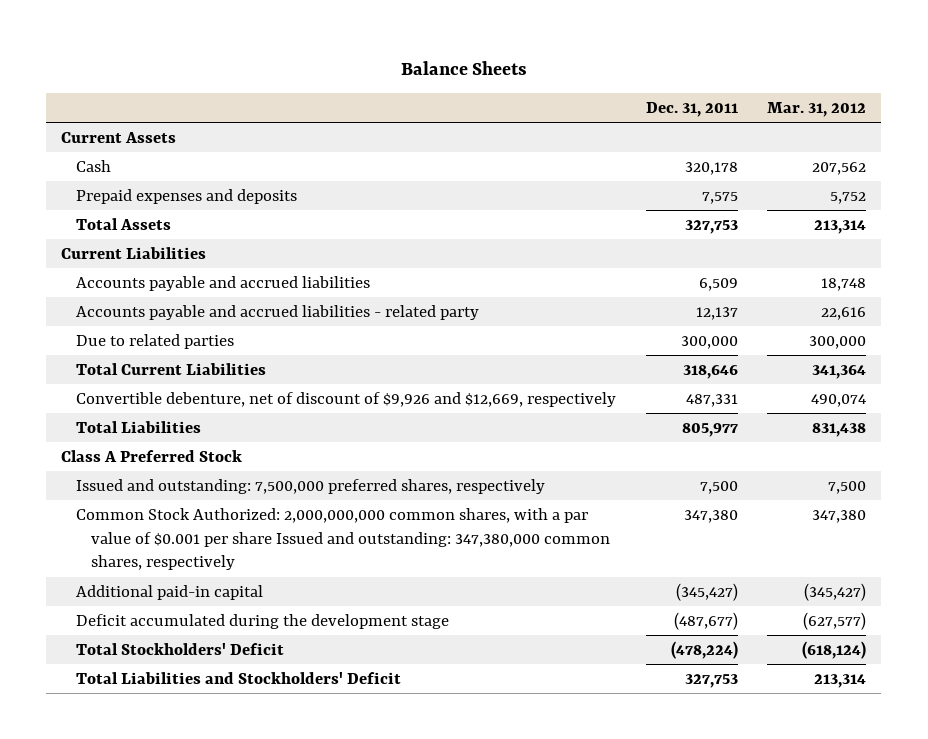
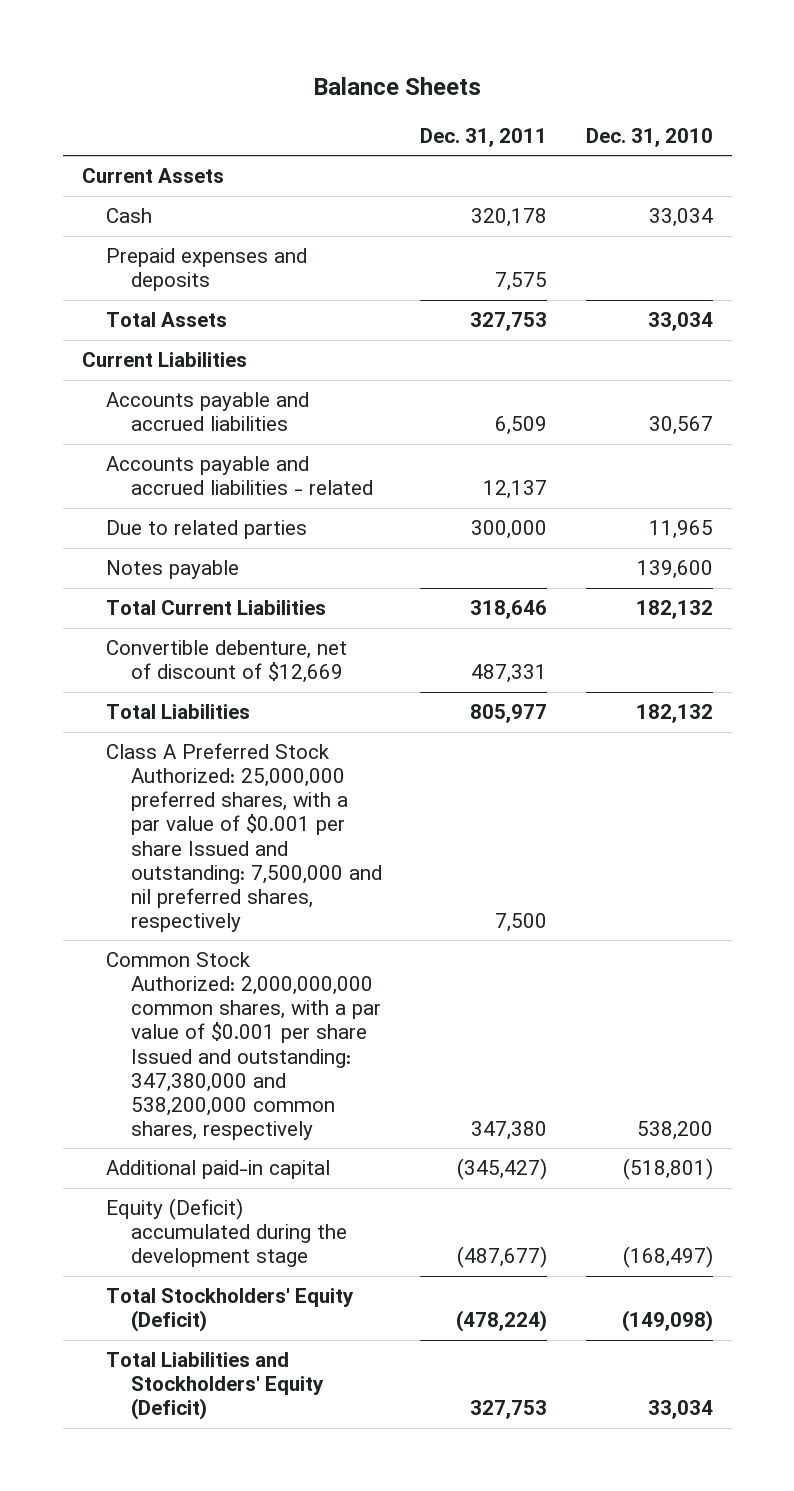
[767,102,867,118] Mar. 31, 2012 -> none
none -> [585,127,713,147] Dec. 31, 2010
[75,304,479,320] Accounts payable and accrued liabilities - related party -> [106,456,373,496] Accounts payable and accrued liabilities - related
none -> [106,560,240,580] Notes payable
[75,391,616,407] Convertible debenture, net of discount of $9,926 and $12,669, respectively -> [106,640,348,684] Convertible debenture, net of discount of $12,669
[61,449,243,462] Class A Preferred Stock -> none
[75,478,545,494] Issued and outstanding: 7,500,000 preferred shares, respectively -> none
none -> [106,743,382,932] Class A Preferred Stock Authorized: 25,000,000 preferred shares, with a par value of $0.001 per share Issued and outstanding: 7,500,000 and nil preferred shares, respectively
[75,507,610,571] Common Stock Authorized: 2,000,000,000 common shares, with a par value of $0.001 per share Issued and outstanding: 347,380,000 common shares, respectively -> [106,952,381,1140] Common Stock Authorized: 2,000,000,000 common shares, with a par value of $0.001 per share Issued and outstanding: 347,380,000 and 538,200,000 common shares, respectively
[75,613,449,629] Deficit accumulated during the development stage -> [106,1198,347,1268] Equity (Deficit) accumulated during the development stage
[75,642,284,655] Total Stockholders' Deficit -> [106,1288,355,1333] Total Stockholders' Equity (Deficit)
[75,671,401,684] Total Liabilities and Stockholders' Deficit -> [106,1352,324,1421] Total Liabilities and Stockholders' Equity (Deficit)

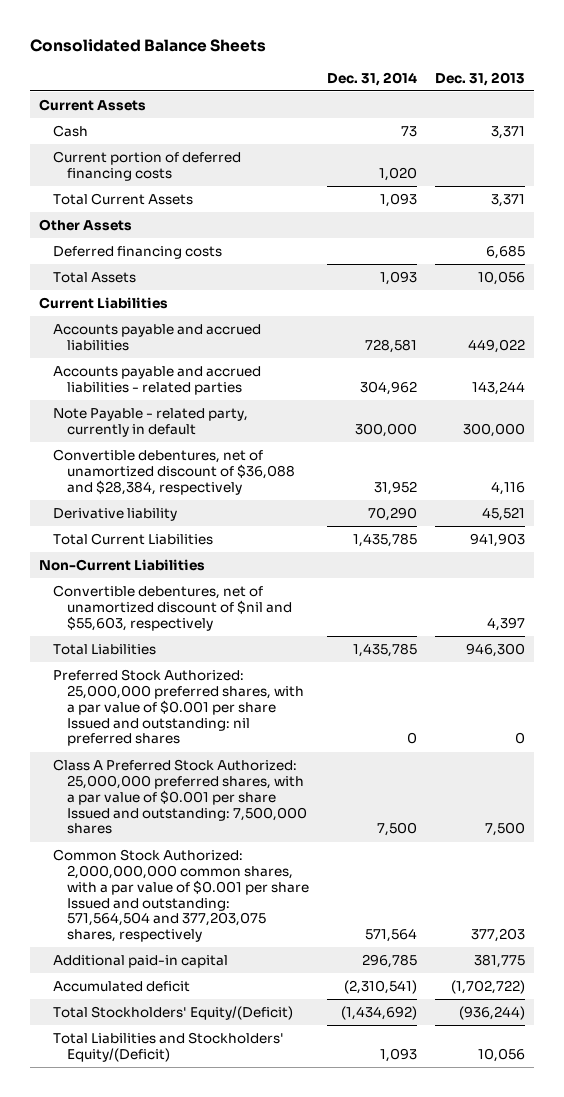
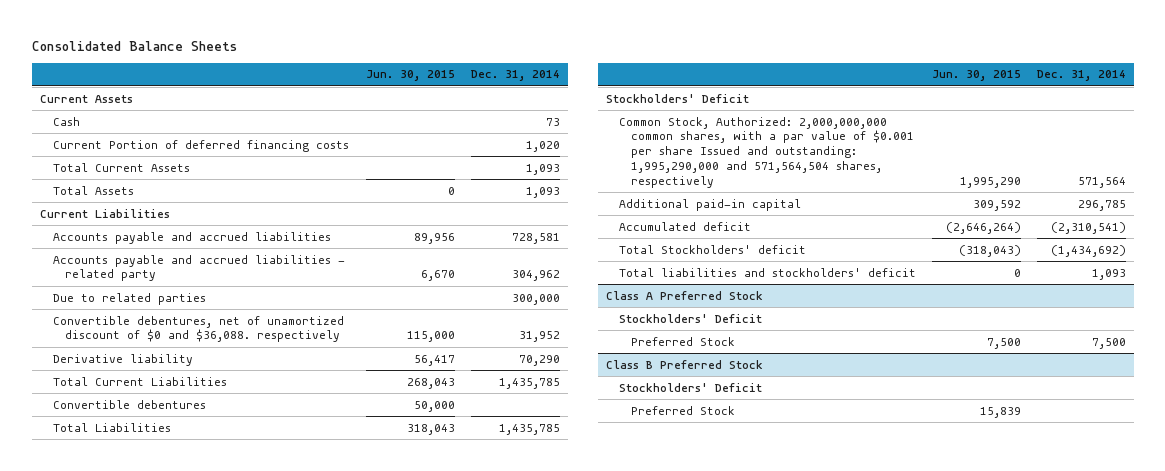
[435,71,526,86] Dec. 31, 2013 -> none
none -> [365,70,455,82] Jun. 30, 2015
[53,151,242,181] Current portion of deferred financing costs -> [52,139,349,152] Current Portion of deferred financing costs
[38,219,132,232] Other Assets -> none
[53,246,223,260] Deferred financing costs -> none
[53,366,262,395] Accounts payable and accrued liabilities - related parties -> [52,254,345,282] Accounts payable and accrued liabilities - related party
[53,408,249,437] Note Payable - related party, currently in default -> [52,292,206,305] Due to related parties
[53,449,296,495] Convertible debentures, net of unamortized discount of $36,088 and $28,384, respectively -> [52,315,344,343] Convertible debentures, net of unamortized discount of $0 and $36,088. respectively
[38,559,205,572] Non-Current Liabilities -> none
[53,585,293,631] Convertible debentures, net of unamortized discount of $nil and $55,603, respectively -> [52,399,206,409] Convertible debentures
[53,669,305,747] Preferred Stock Authorized: 25,000,000 preferred shares, with a par value of $0.001 per share Issued and outstanding: nil preferred shares -> none
[53,759,308,835] Class A Preferred Stock Authorized: 25,000,000 preferred shares, with a par value of $0.001 per share Issued and outstanding: 7,500,000 shares -> none
none -> [605,93,749,103] Stockholders' Deficit
[53,849,310,943] Common Stock Authorized: 2,000,000,000 common shares, with a par value of $0.001 per share Issued and outstanding: 571,564,504 and 377,203,075 shares, respectively -> [618,116,915,189] Common Stock, Authorized: 2,000,000,000 common shares, with a par value of $0.001 per share Issued and outstanding: 1,995,290,000 and 571,564,504 shares, respectively
[53,1006,294,1021] Total Stockholders' Equity/(Deficit) -> [618,244,806,254] Total Stockholders' deficit
[53,1032,285,1062] Total Liabilities and Stockholders' Equity/(Deficit) -> [618,267,916,277] Total liabilities and stockholders' deficit
none -> [605,290,763,300] Class A Preferred Stock
none -> [618,313,762,323] Stockholders' Deficit
none -> [631,336,736,346] Preferred Stock
none -> [605,359,763,369] Class B Preferred Stock
none -> [618,382,762,392] Stockholders' Deficit
none -> [631,405,736,415] Preferred Stock

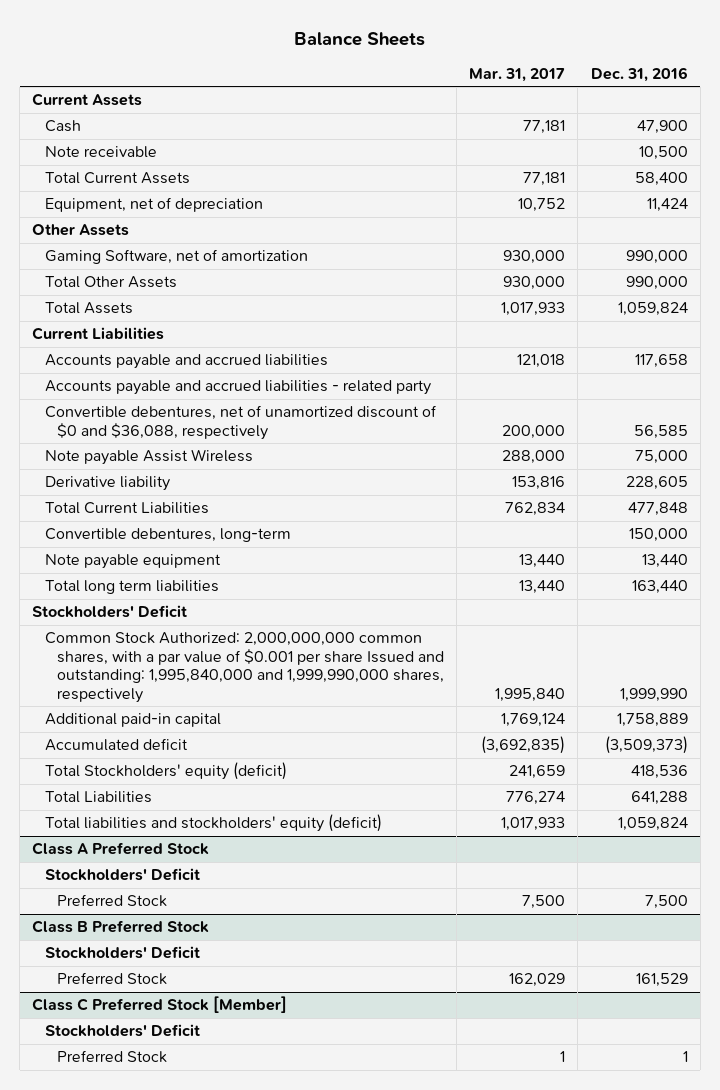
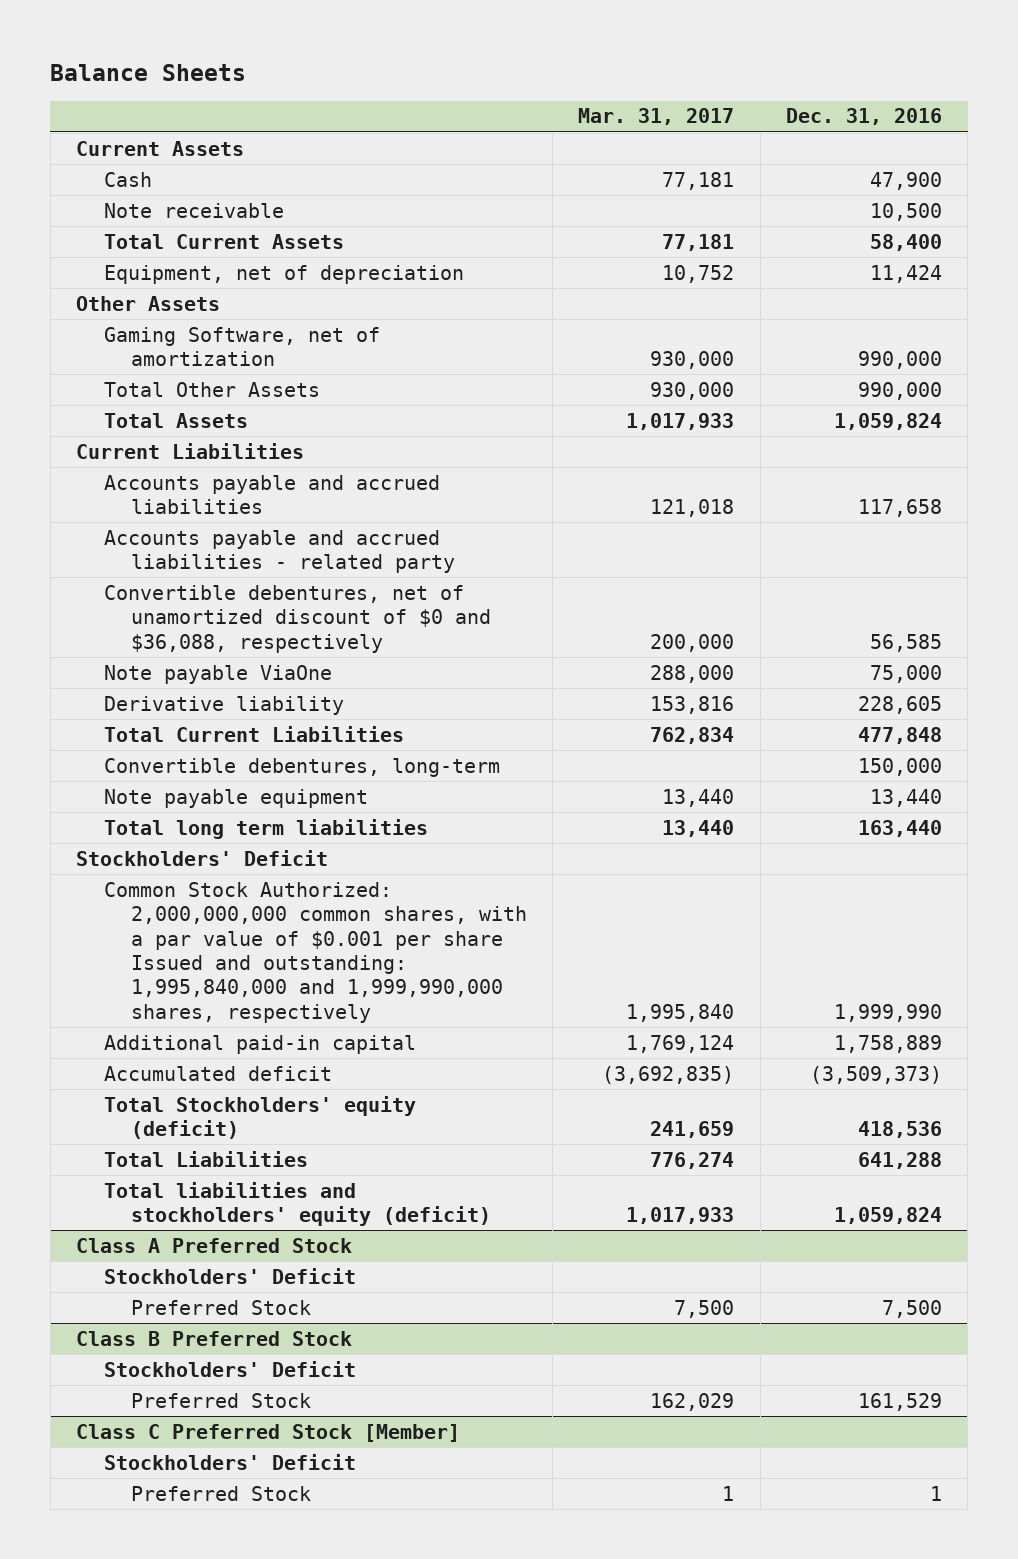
[44,449,253,466] Note payable Assist Wireless -> [103,664,332,684] Note payable ViaOne

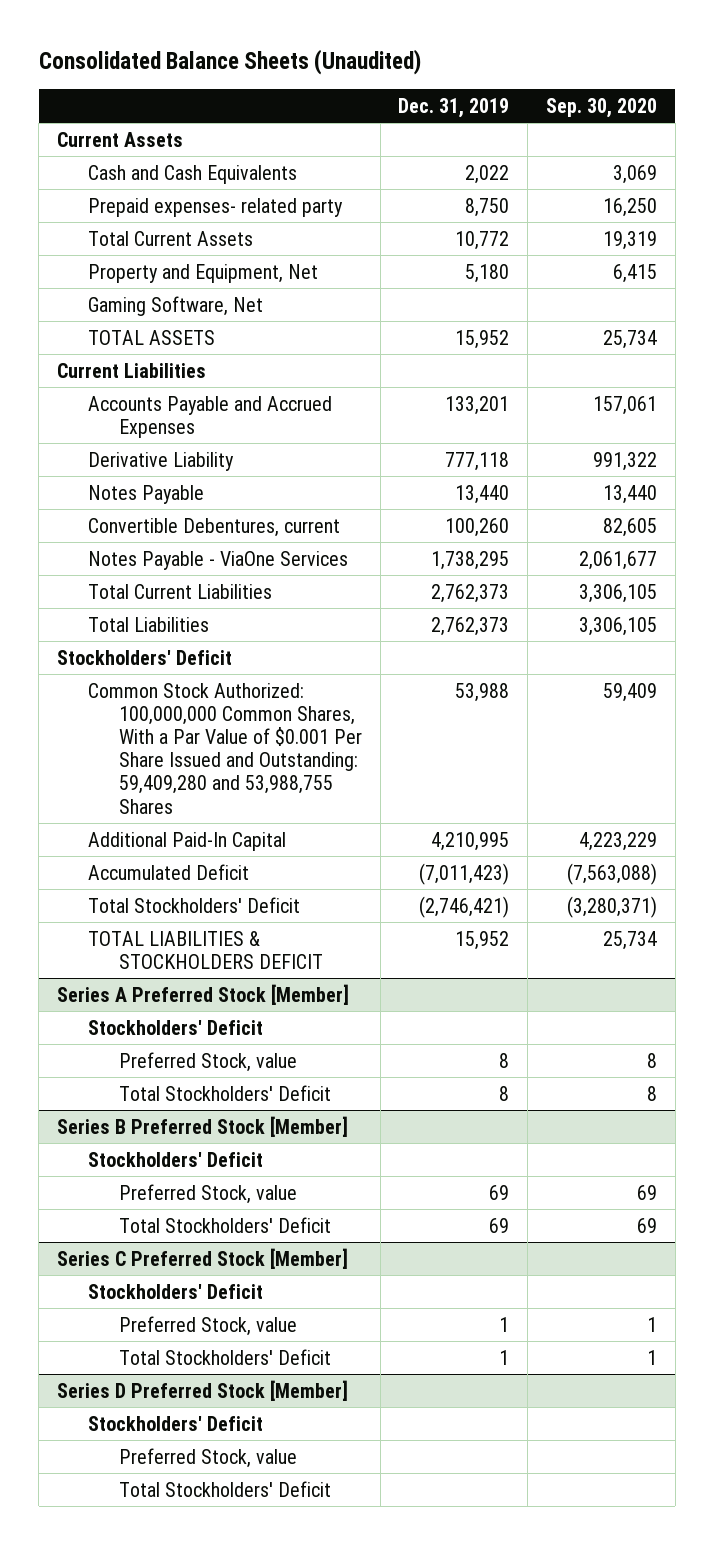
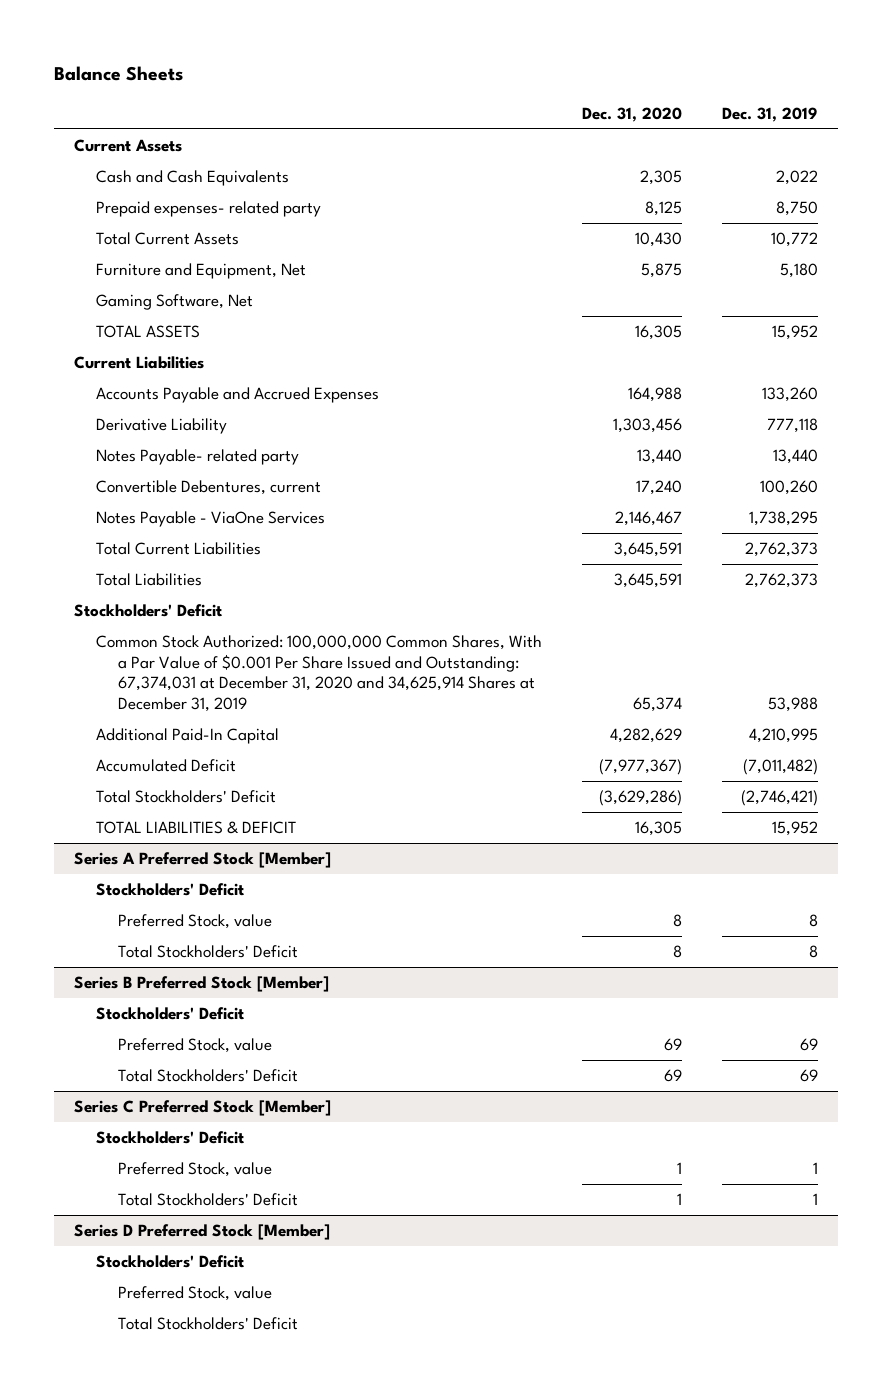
[38,49,421,76] Consolidated Balance Sheets (Unaudited) -> [54,66,184,82] Balance Sheets
[545,97,657,118] Sep. 30, 2020 -> none
none -> [582,106,683,122] Dec. 31, 2020
[87,263,318,283] Property and Equipment, Net -> [96,263,307,280] Furniture and Equipment, Net
[445,395,510,415] 133,201 -> [761,387,818,403] 133,260
[87,484,204,504] Notes Payable -> [96,449,300,466] Notes Payable- related party
[87,682,363,814] Common Stock Authorized: 100,000,000 Common Shares, With a Par Value of $0.001 Per Share Issued and Outstanding: 59,409,280 and 53,988,755 Shares -> [96,635,543,712] Common Stock Authorized: 100,000,000 Common Shares, With a Par Value of $0.001 Per Share Issued and Outstanding: 67,374,031 at December 31, 2020 and 34,625,914 Shares at December 31, 2019
[419,862,510,885] (7,011,423) -> [742,759,818,776] (7,011,482)
[87,930,324,969] TOTAL LIABILITIES & STOCKHOLDERS DEFICIT -> [96,821,297,835] TOTAL LIABILITIES & DEFICIT

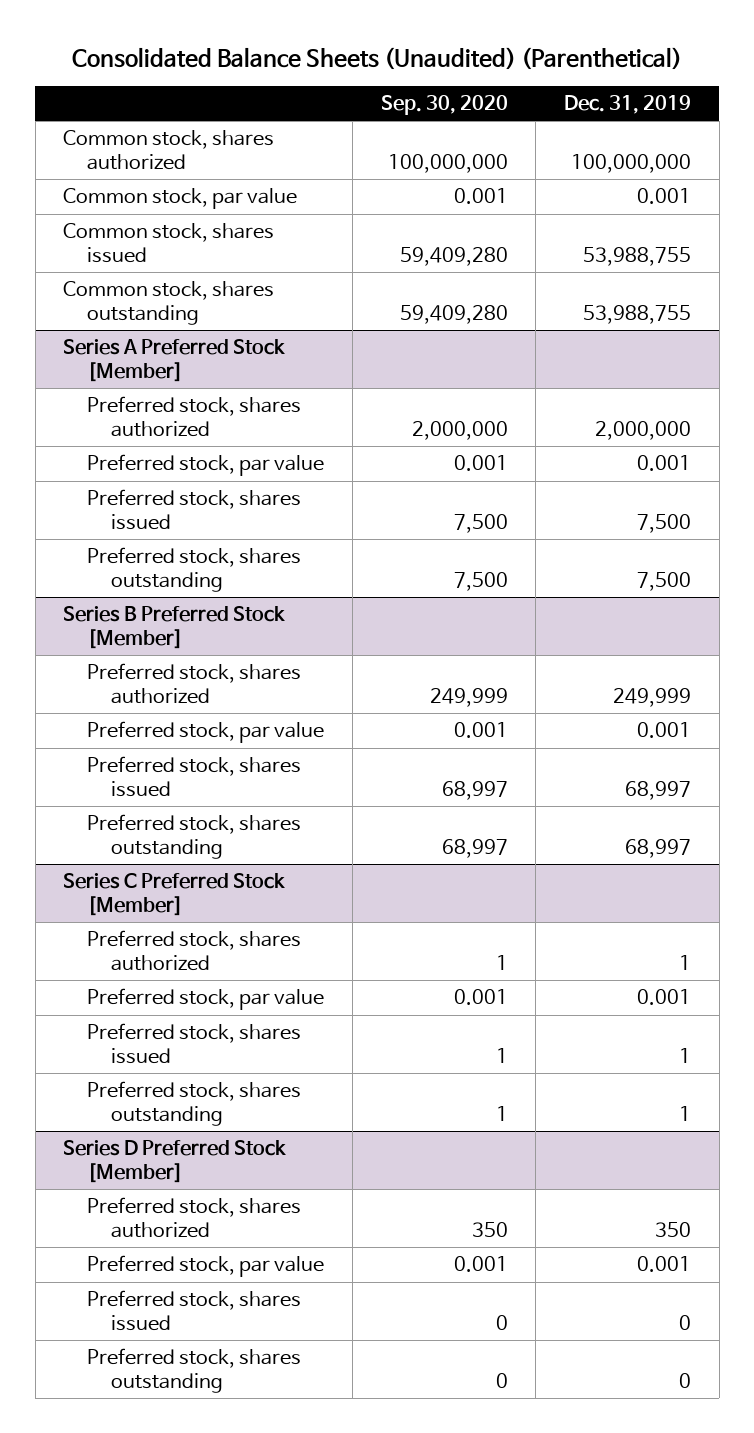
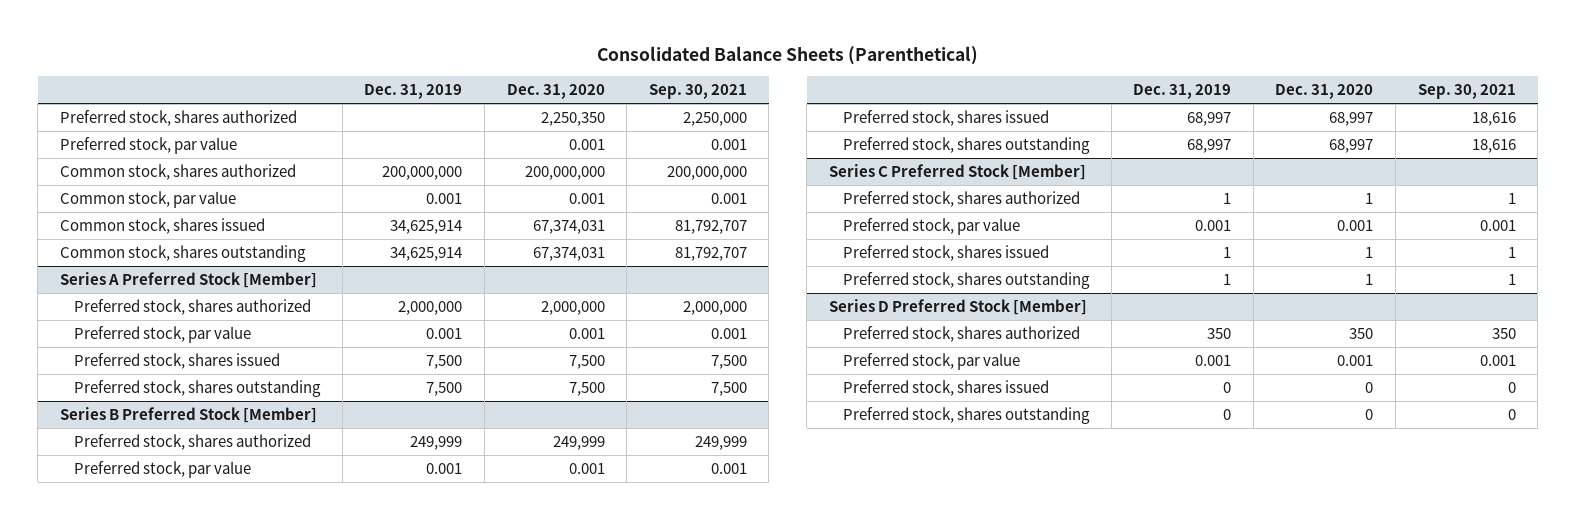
[72,46,683,70] Consolidated Balance Sheets (Unaudited) (Parenthetical) -> [596,46,978,66] Consolidated Balance Sheets (Parenthetical)
[380,95,508,116] Sep. 30, 2020 -> none
none -> [506,84,605,100] Dec. 31, 2020
none -> [648,84,747,100] Sep. 30, 2021
none -> [59,110,297,127] Preferred stock, shares authorized
none -> [59,137,237,155] Preferred stock, par value
[570,153,691,173] 100,000,000 -> [382,166,463,181] 200,000,000
[582,246,691,266] 53,988,755 -> [390,220,463,235] 34,625,914
[582,304,691,324] 53,988,755 -> [390,247,463,262] 34,625,914

